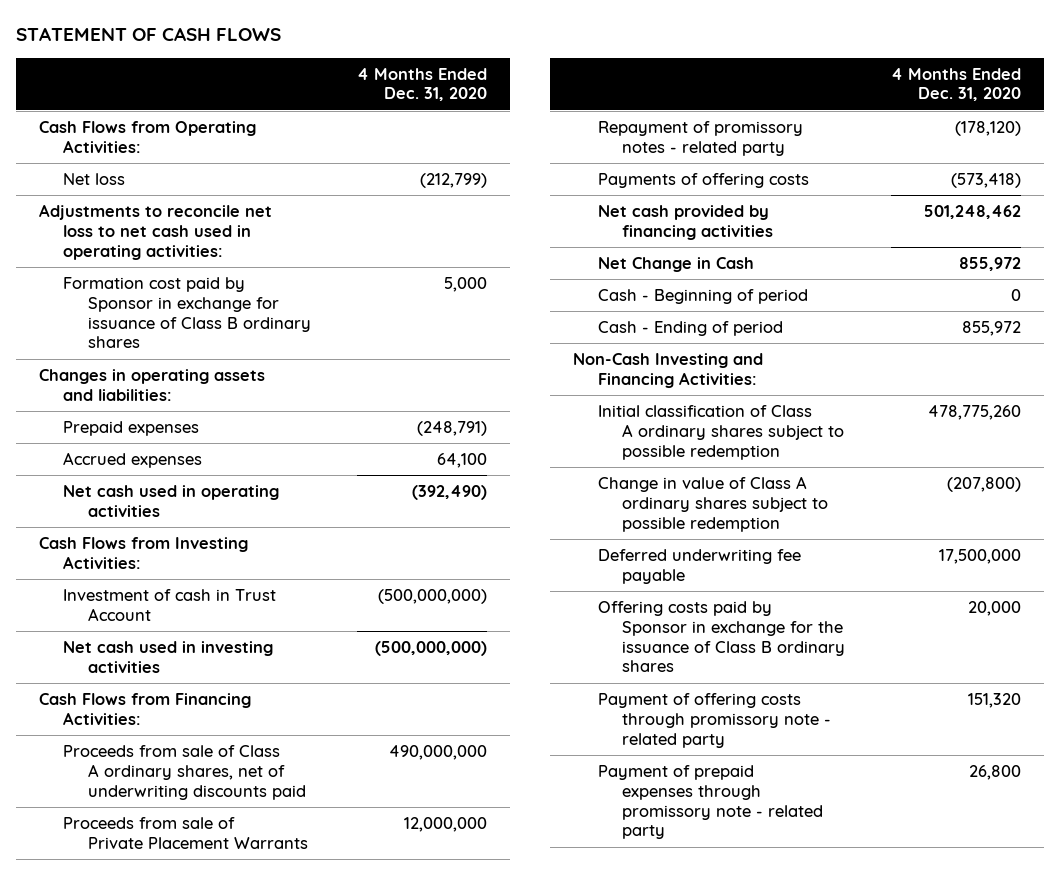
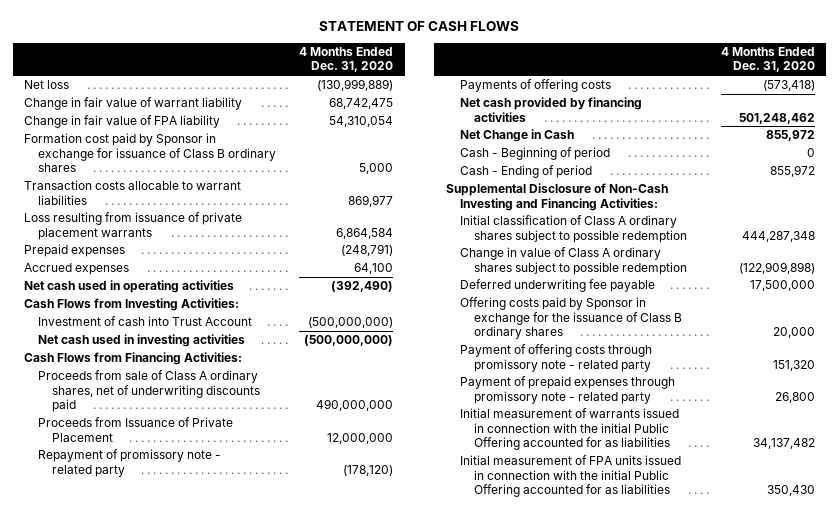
[38,120,256,153] Cash Flows from Operating Activities: -> none
[38,203,272,260] Adjustments to reconcile net loss to net cash used in operating activities: -> none
[419,172,487,188] (212,799) -> [317,79,394,92] (130,999,889)
none -> [24,97,243,111] Change in fair value of warrant liability
none -> [24,115,221,129] Change in fair value of FPA liability
[38,368,265,401] Changes in operating assets and liabilities: -> none
none -> [24,180,242,205] Transaction costs allocable to warrant liabilities
none -> [24,212,243,240] Loss resulting from issuance of private placement warrants
[63,588,277,621] Investment of cash in Trust Account -> [38,316,253,327] Investment of cash into Trust Account
[63,816,309,849] Proceeds from sale of Private Placement Warrants -> [38,417,234,442] Proceeds from Issuance of Private Placement
[597,120,803,156] Repayment of promissory notes - related party -> [38,449,222,477] Repayment of promissory note - related party
[573,352,764,388] Non-Cash Investing and Financing Activities: -> [445,183,668,211] Supplemental Disclosure of Non-Cash Investing and Financing Activities:
[927,404,1021,420] 478,775,260 -> [741,230,815,242] 444,287,348
[946,476,1021,492] (207,800) -> [738,261,815,274] (122,909,898)
none -> [459,408,679,450] Initial measurement of warrants issued in connection with the initial Public Offering accounted for as liabilities
none -> [459,455,681,497] Initial measurement of FPA units issued in connection with the initial Public Offering accounted for as liabilities

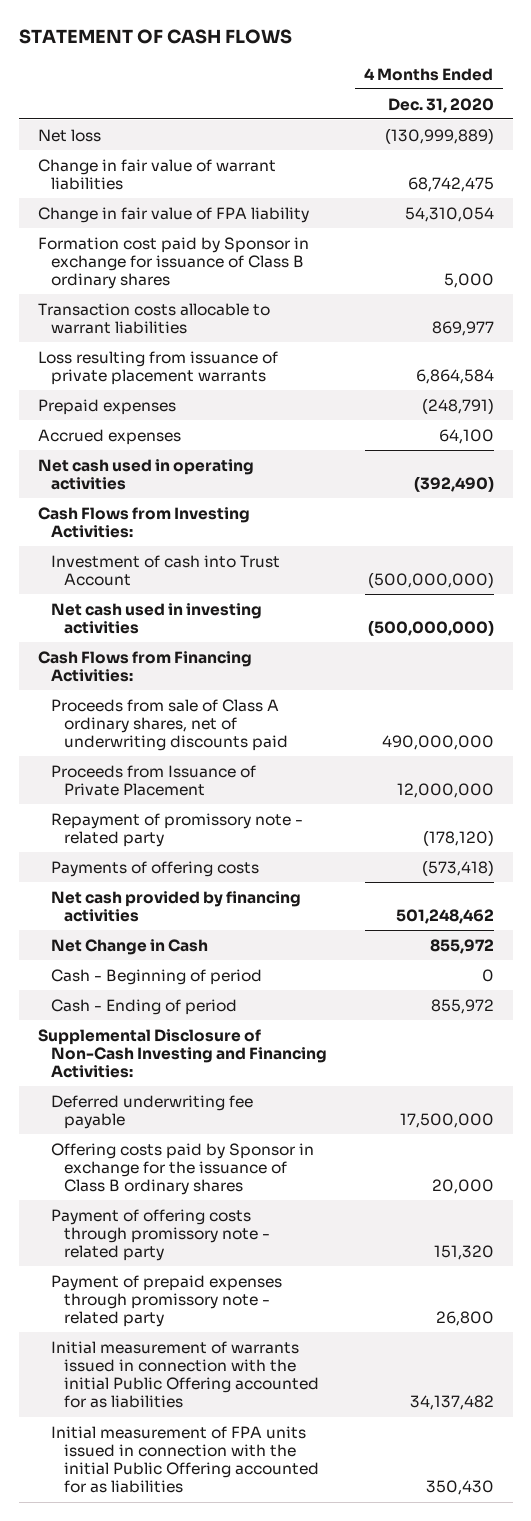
[24,97,243,111] Change in fair value of warrant liability -> [37,158,276,190] Change in fair value of warrant liabilities
[459,215,687,243] Initial classification of Class A ordinary shares subject to possible redemption -> none
[459,247,687,275] Change in value of Class A ordinary shares subject to possible redemption -> none

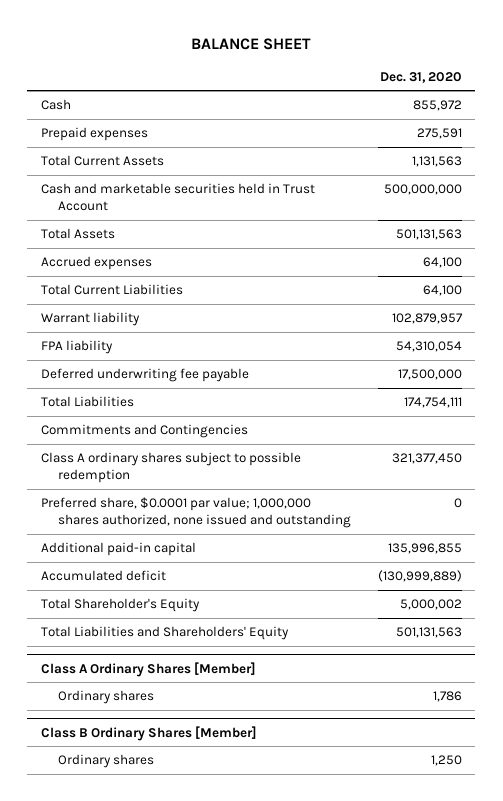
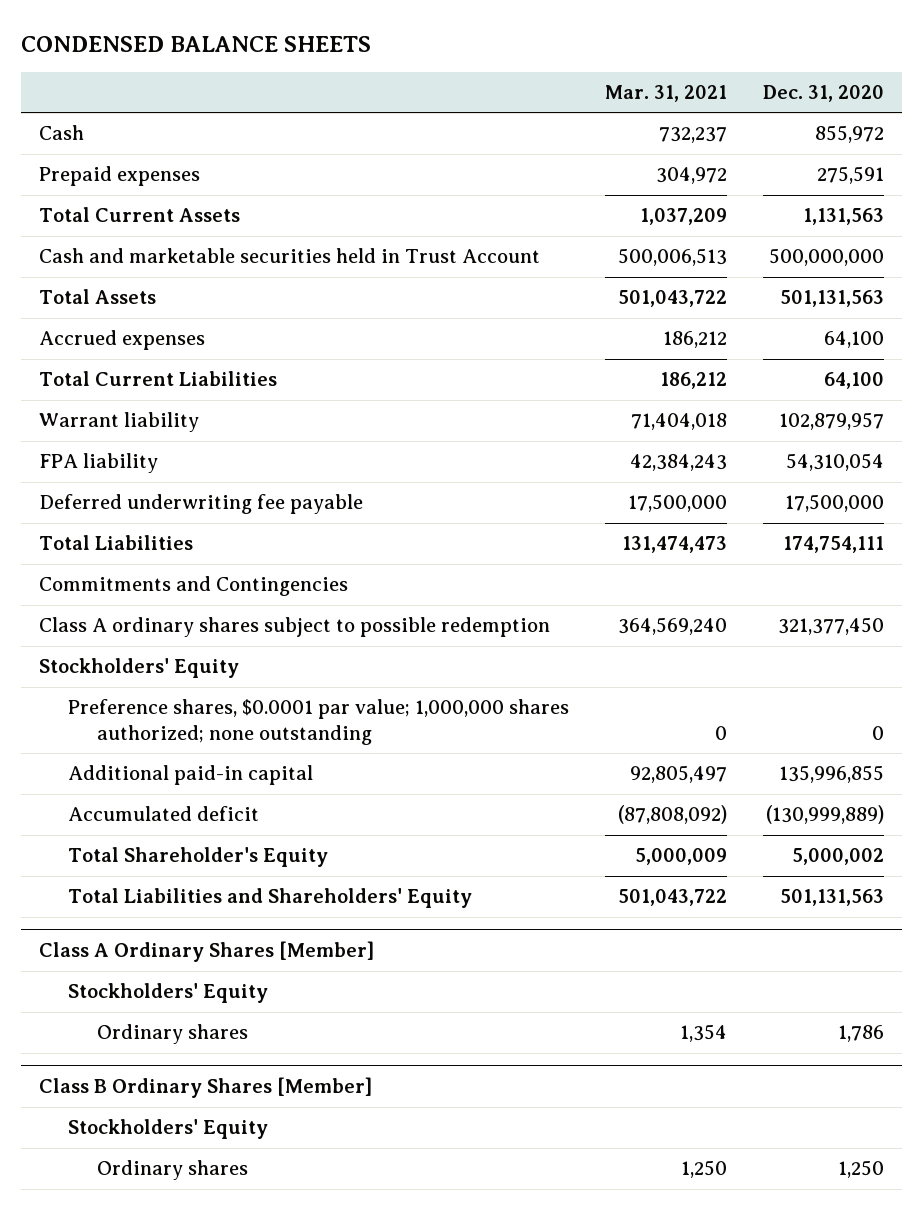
[191,37,312,50] BALANCE SHEET -> [20,35,371,52] CONDENSED BALANCE SHEETS
none -> [604,84,727,102] Mar. 31, 2021
none -> [38,658,239,679] Stockholders' Equity
[40,497,352,529] Preferred share, $0.0001 par value; 1,000,000 shares authorized, none issued and outstanding -> [68,699,570,745] Preference shares, $0.0001 par value; 1,000,000 shares authorized; none outstanding
none -> [68,983,269,1004] Stockholders' Equity
none -> [68,1119,269,1140] Stockholders' Equity

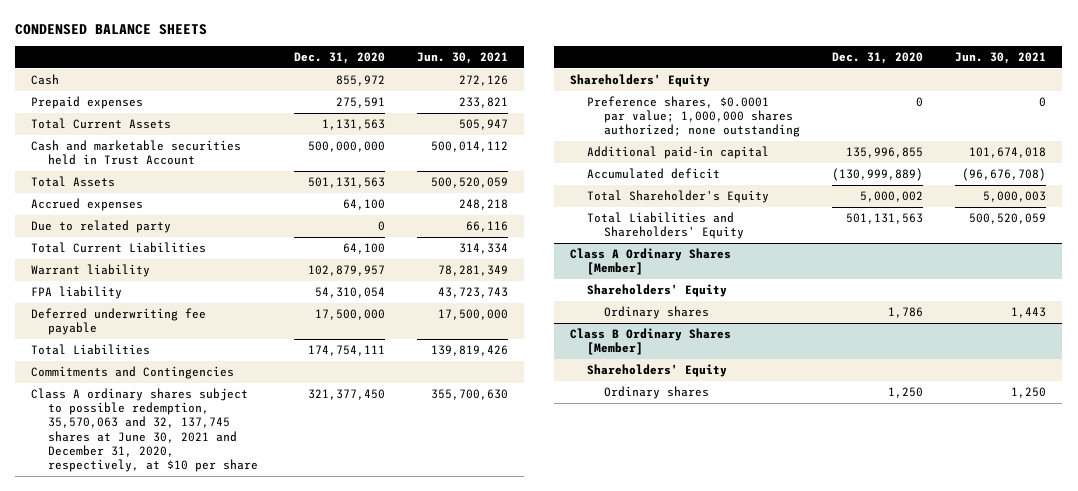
[604,84,727,102] Mar. 31, 2021 -> none
none -> [416,51,508,64] Jun. 30, 2021
none -> [31,220,172,234] Due to related party
[38,617,550,638] Class A ordinary shares subject to possible redemption -> [31,388,259,472] Class A ordinary shares subject to possible redemption, 35,570,063 and 32, 137,745 shares at June 30, 2021 and December 31, 2020, respectively, at $10 per share
[38,658,239,679] Stockholders' Equity -> [569,74,710,88] Shareholders' Equity
[68,983,269,1004] Stockholders' Equity -> [587,284,728,298] Shareholders' Equity
[68,1119,269,1140] Stockholders' Equity -> [587,364,728,378] Shareholders' Equity

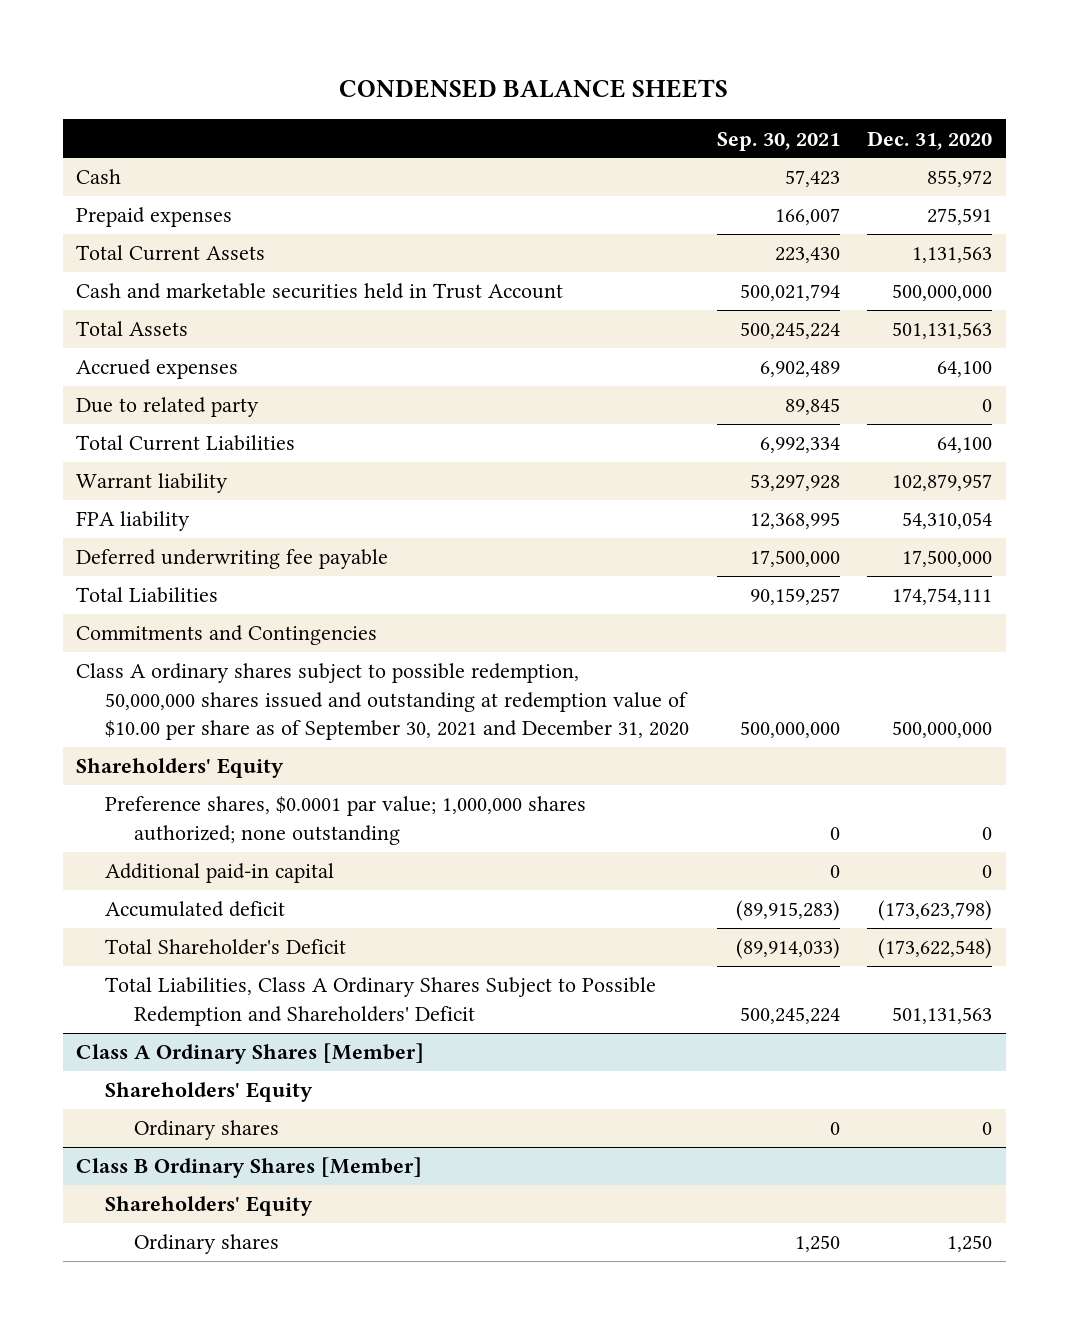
[416,51,508,64] Jun. 30, 2021 -> none
none -> [716,131,840,151] Sep. 30, 2021
[31,388,259,472] Class A ordinary shares subject to possible redemption, 35,570,063 and 32, 137,745 shares at June 30, 2021 and December 31, 2020, respectively, at $10 per share -> [76,663,690,741] Class A ordinary shares subject to possible redemption, 50,000,000 shares issued and outstanding at redemption value of $10.00 per share as of September 30, 2021 and December 31, 2020
[307,389,385,401] 321,377,450 -> [891,721,992,739] 500,000,000
[846,147,924,159] 135,996,855 -> [981,865,992,879] 0
[832,168,924,182] (130,999,889) -> [877,900,992,922] (173,623,798)
[587,190,770,204] Total Shareholder's Equity -> [105,939,347,956] Total Shareholder's Deficit
[860,191,924,203] 5,000,002 -> [877,938,992,960] (173,622,548)
[587,212,745,240] Total Liabilities and Shareholders' Equity -> [105,977,657,1026] Total Liabilities, Class A Ordinary Shares Subject to Possible Redemption and Shareholders' Deficit
[888,307,924,319] 1,786 -> [981,1122,992,1136] 0

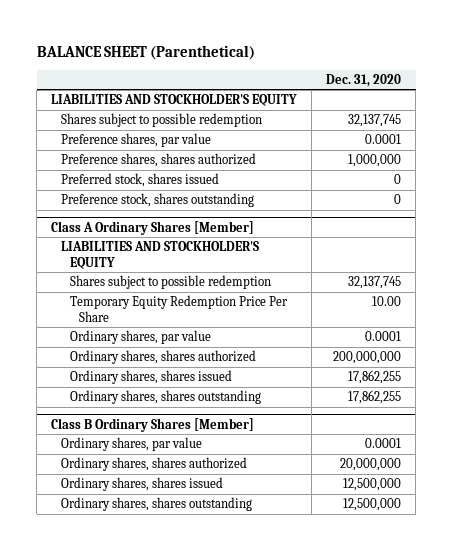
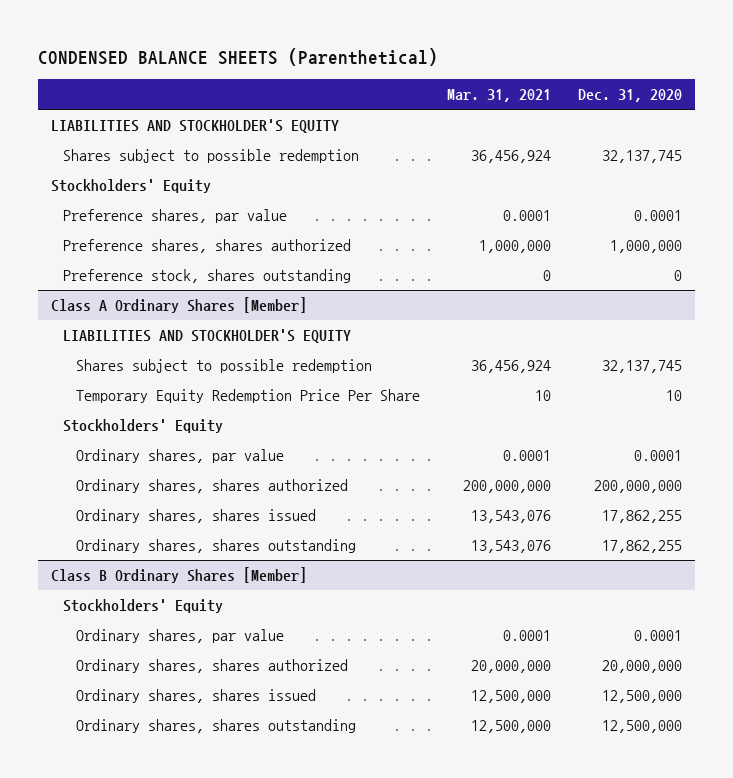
[36,44,255,60] BALANCE SHEET (Parenthetical) -> [37,47,438,66] CONDENSED BALANCE SHEETS (Parenthetical)
none -> [446,89,551,103] Mar. 31, 2021
none -> [51,179,212,194] Stockholders' Equity
[60,173,219,188] Preferred stock, shares issued -> none
[372,296,402,307] 10.00 -> [665,390,682,402] 10
none -> [63,419,224,434] Stockholders' Equity
none -> [63,599,224,614] Stockholders' Equity

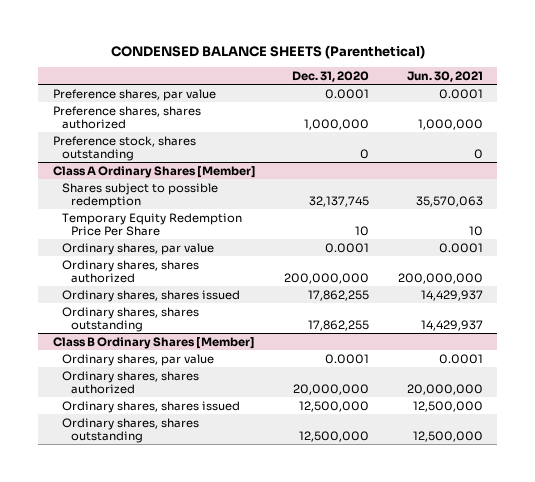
[446,89,551,103] Mar. 31, 2021 -> none
none -> [406,70,483,82] Jun. 30, 2021
[51,119,340,134] LIABILITIES AND STOCKHOLDER'S EQUITY -> none
[63,149,360,164] Shares subject to possible redemption -> none
[51,179,212,194] Stockholders' Equity -> none
[63,329,352,344] LIABILITIES AND STOCKHOLDER'S EQUITY -> none
[63,419,224,434] Stockholders' Equity -> none
[63,599,224,614] Stockholders' Equity -> none

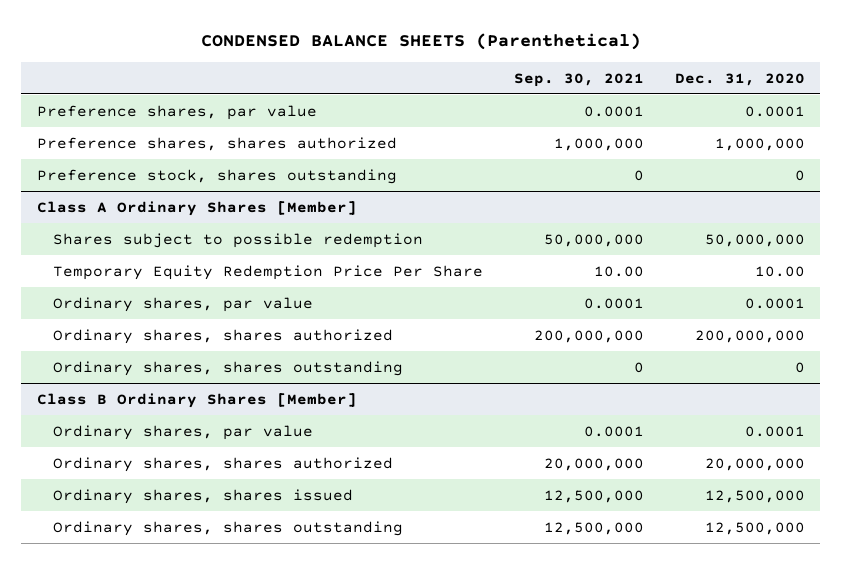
[406,70,483,82] Jun. 30, 2021 -> none
none -> [513,72,644,87] Sep. 30, 2021
[309,196,370,208] 32,137,745 -> [704,233,805,247] 50,000,000
[355,226,370,237] 10 -> [754,265,805,277] 10.00
[62,289,241,302] Ordinary shares, shares issued -> none
[308,320,370,332] 17,862,255 -> [794,361,805,373] 0

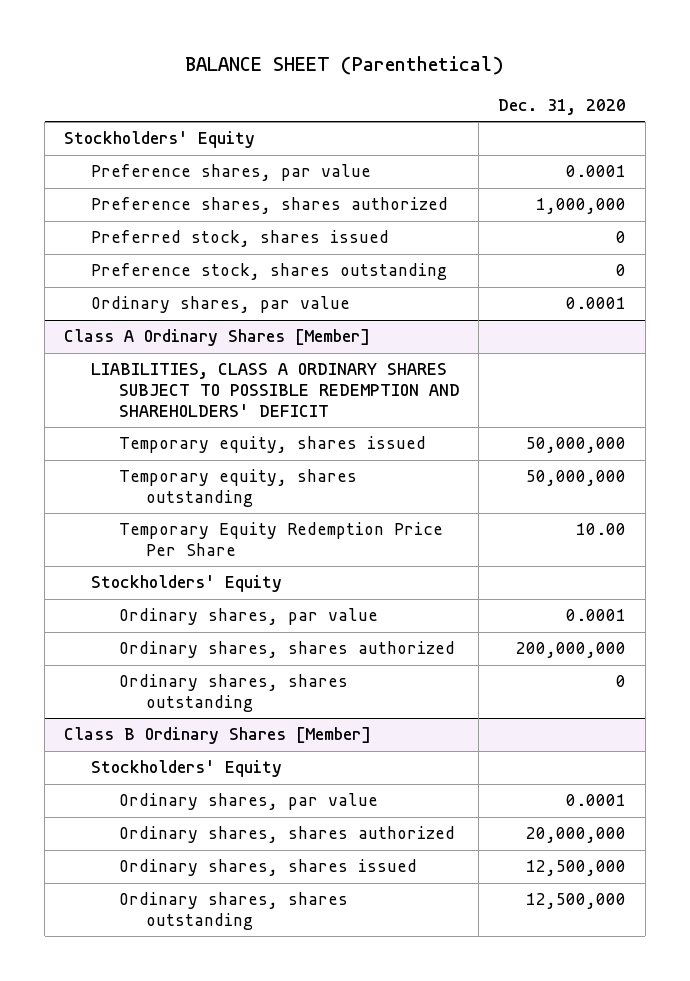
[200,32,641,50] CONDENSED BALANCE SHEETS (Parenthetical) -> [184,56,504,76] BALANCE SHEET (Parenthetical)
[513,72,644,87] Sep. 30, 2021 -> none
none -> [63,131,255,149] Stockholders' Equity
none -> [91,230,390,248] Preferred stock, shares issued
none -> [91,296,351,314] Ordinary shares, par value
none -> [91,363,460,417] LIABILITIES, CLASS A ORDINARY SHARES SUBJECT TO POSSIBLE REDEMPTION AND SHAREHOLDERS' DEFICIT
none -> [118,436,426,454] Temporary equity, shares issued
[52,232,423,248] Shares subject to possible redemption -> [118,469,357,507] Temporary equity, shares outstanding
none -> [91,575,283,593] Stockholders' Equity
none -> [91,760,283,778] Stockholders' Equity

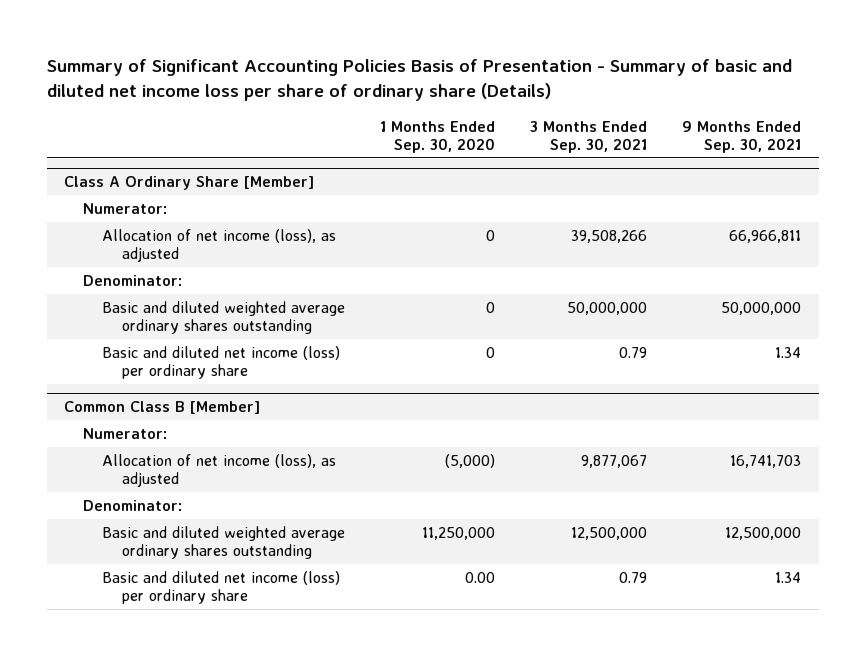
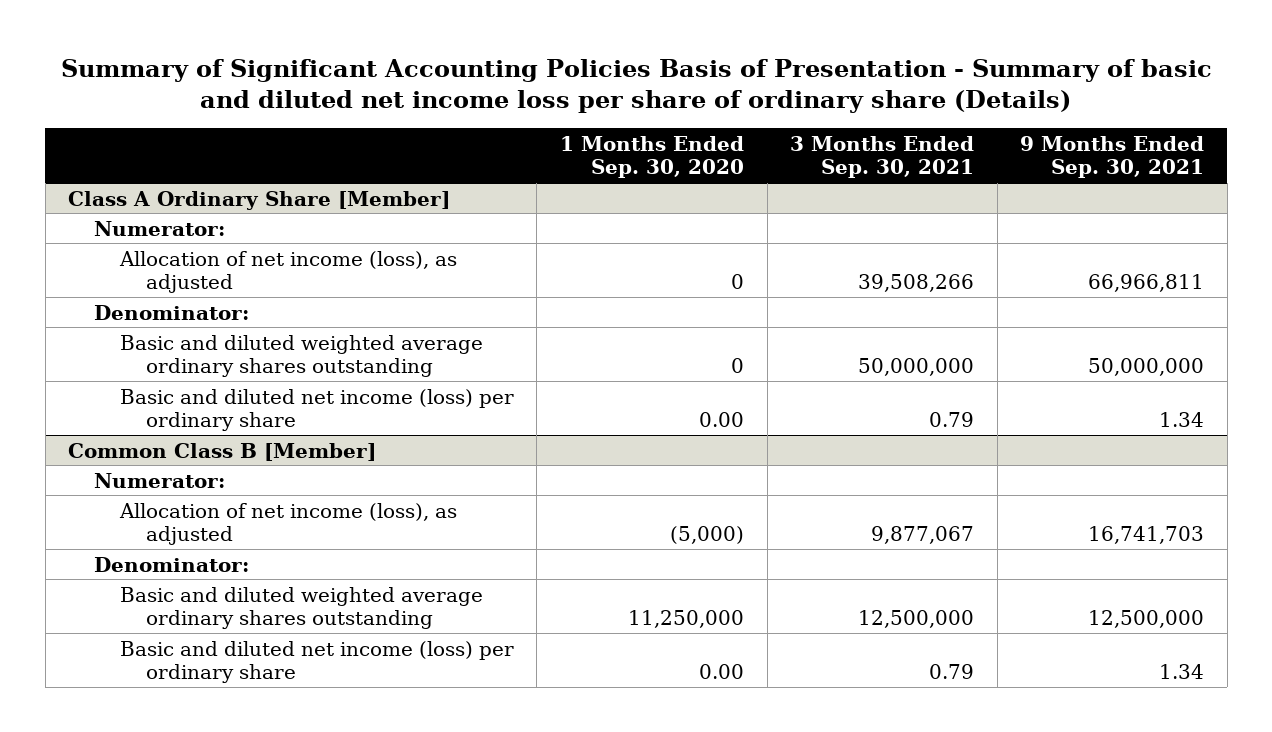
[486,346,496,358] 0 -> [699,412,745,428] 0.00

